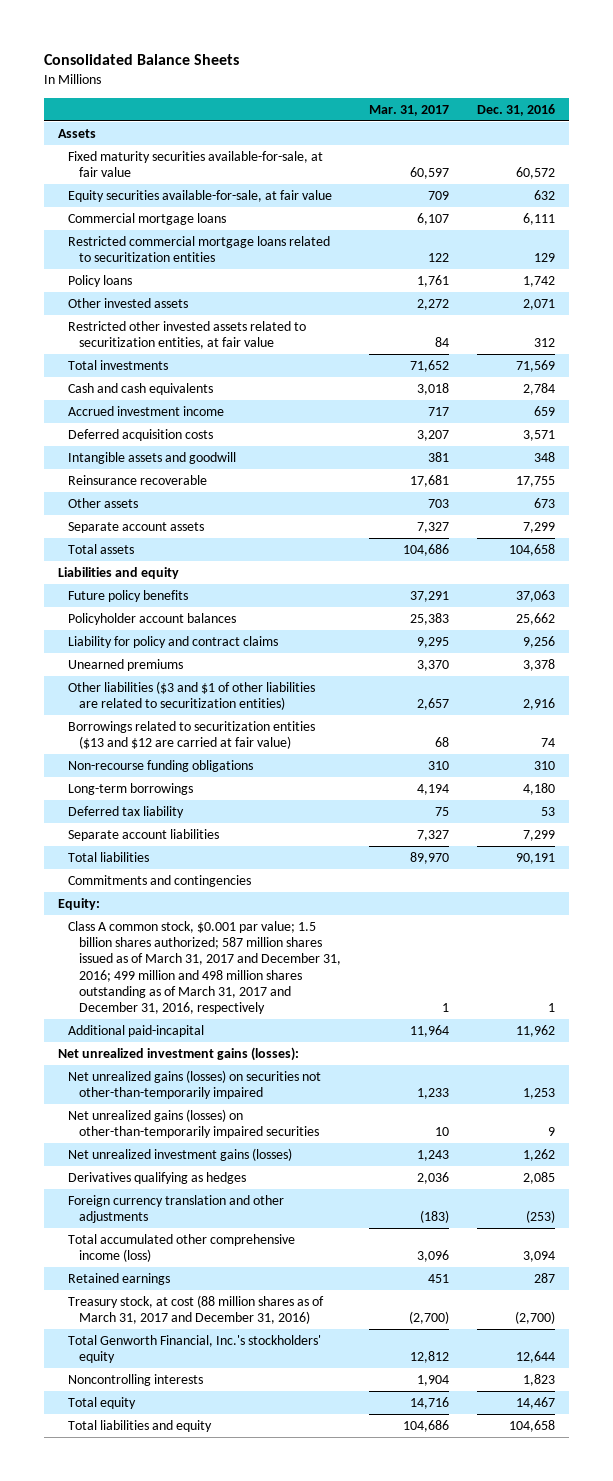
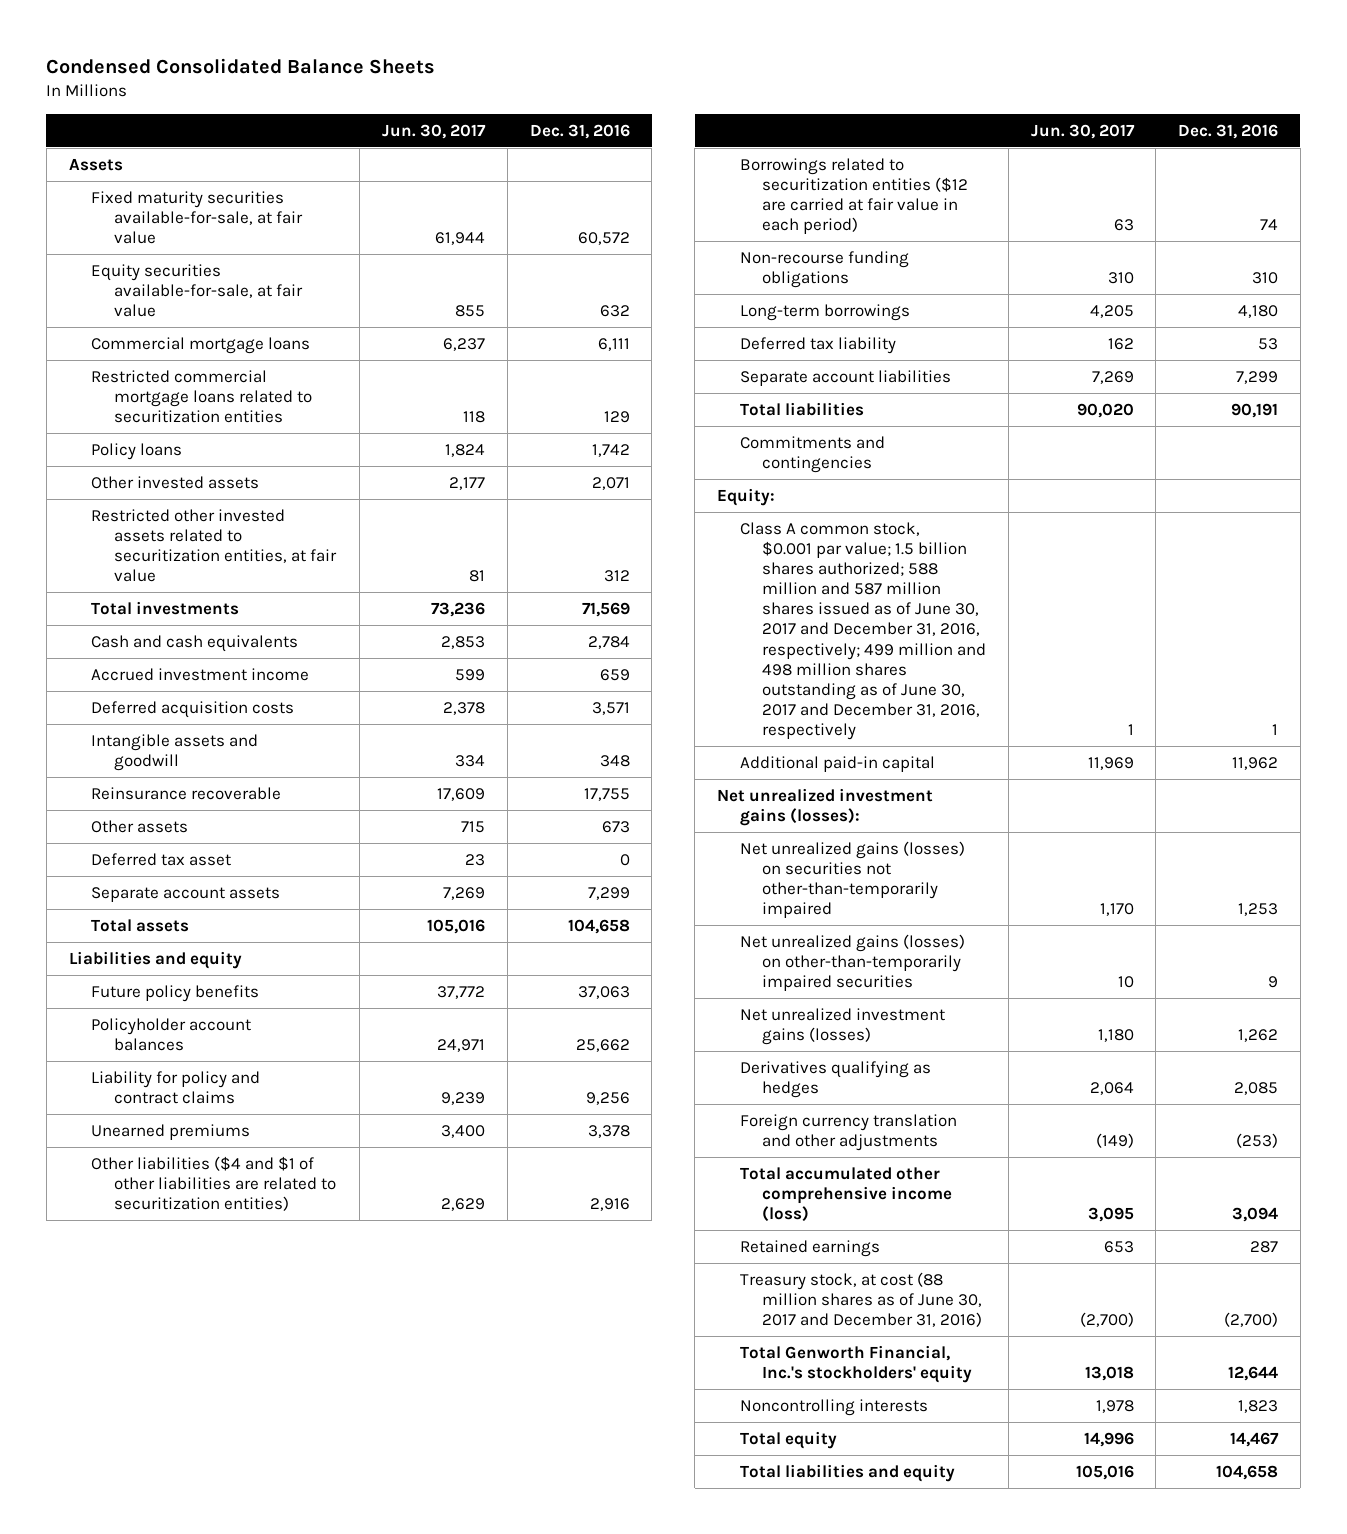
[43,54,239,66] Consolidated Balance Sheets -> [46,58,436,75] Condensed Consolidated Balance Sheets
[368,104,449,116] Mar. 31, 2017 -> none
none -> [382,123,487,139] Jun. 30, 2017
none -> [91,852,232,866] Deferred tax asset
[68,680,316,711] Other liabilities ($3 and $1 of other liabilities are related to securitization entities) -> [91,1155,336,1212] Other liabilities ($4 and $1 of other liabilities are related to securitization entities)
[68,720,316,750] Borrowings related to securitization entities ($13 and $12 are carried at fair value) -> [739,157,969,235] Borrowings related to securitization entities ($12 are carried at fair value in each period)
[68,920,341,1014] Class A common stock, $0.001 par value; 1.5 billion shares authorized; 587 million shares issued as of March 31, 2017 and December 31, 2016; 499 million and 498 million shares outstanding as of March 31, 2017 and December 31, 2016, respectively -> [739,521,987,740] Class A common stock, $0.001 par value; 1.5 billion shares authorized; 588 million and 587 million shares issued as of June 30, 2017 and December 31, 2016, respectively; 499 million and 498 million shares outstanding as of June 30, 2017 and December 31, 2016, respectively
[68,1024,205,1037] Additional paid-incapital -> [739,755,935,772] Additional paid-in capital
[68,1294,325,1325] Treasury stock, at cost (88 million shares as of March 31, 2017 and December 31, 2016) -> [739,1271,983,1328] Treasury stock, at cost (88 million shares as of June 30, 2017 and December 31, 2016)

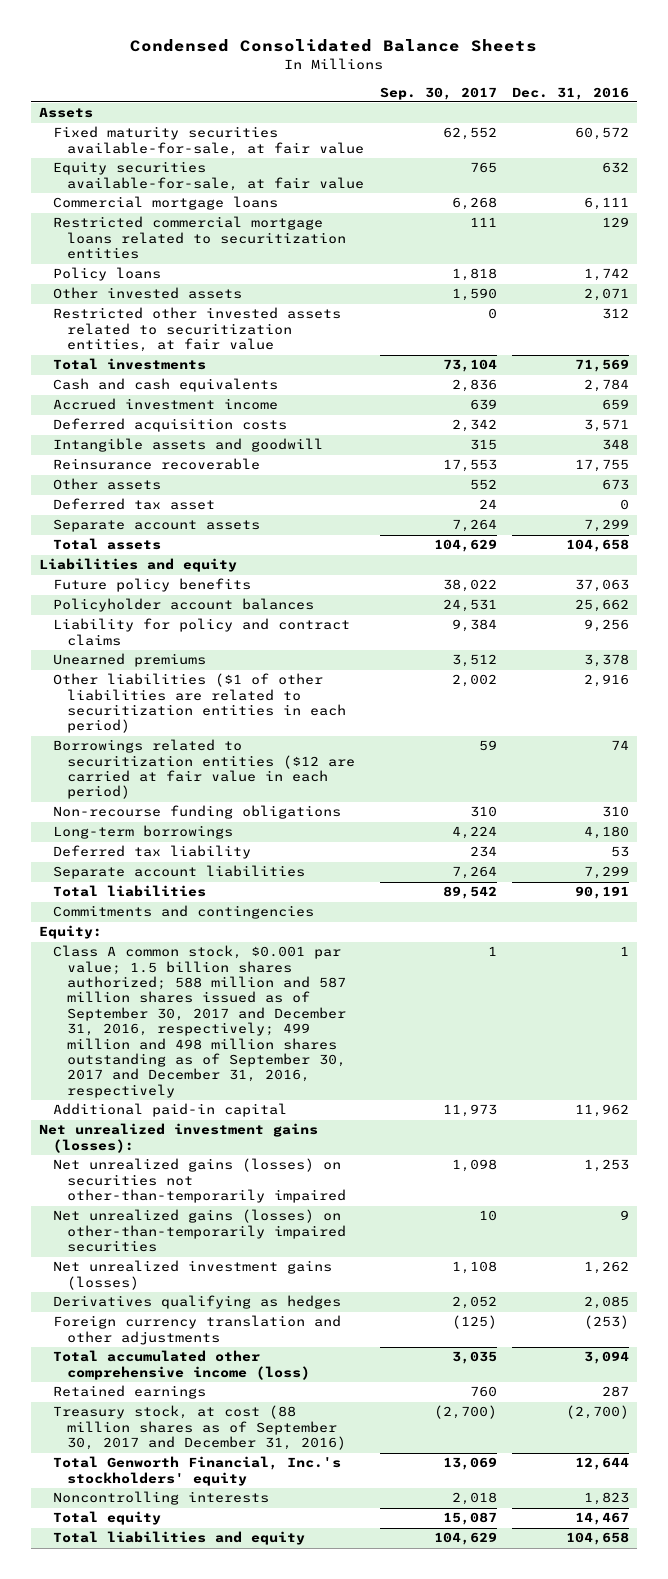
[382,123,487,139] Jun. 30, 2017 -> none
none -> [379,86,497,100] Sep. 30, 2017
[91,1155,336,1212] Other liabilities ($4 and $1 of other liabilities are related to securitization entities) -> [53,673,347,734] Other liabilities ($1 of other liabilities are related to securitization entities in each period)
[739,521,987,740] Class A common stock, $0.001 par value; 1.5 billion shares authorized; 588 million and 587 million shares issued as of June 30, 2017 and December 31, 2016, respectively; 499 million and 498 million shares outstanding as of June 30, 2017 and December 31, 2016, respectively -> [53,945,347,1098] Class A common stock, $0.001 par value; 1.5 billion shares authorized; 588 million and 587 million shares issued as of September 30, 2017 and December 31, 2016, respectively; 499 million and 498 million shares outstanding as of September 30, 2017 and December 31, 2016, respectively
[739,1271,983,1328] Treasury stock, at cost (88 million shares as of June 30, 2017 and December 31, 2016) -> [53,1405,347,1451] Treasury stock, at cost (88 million shares as of September 30, 2017 and December 31, 2016)

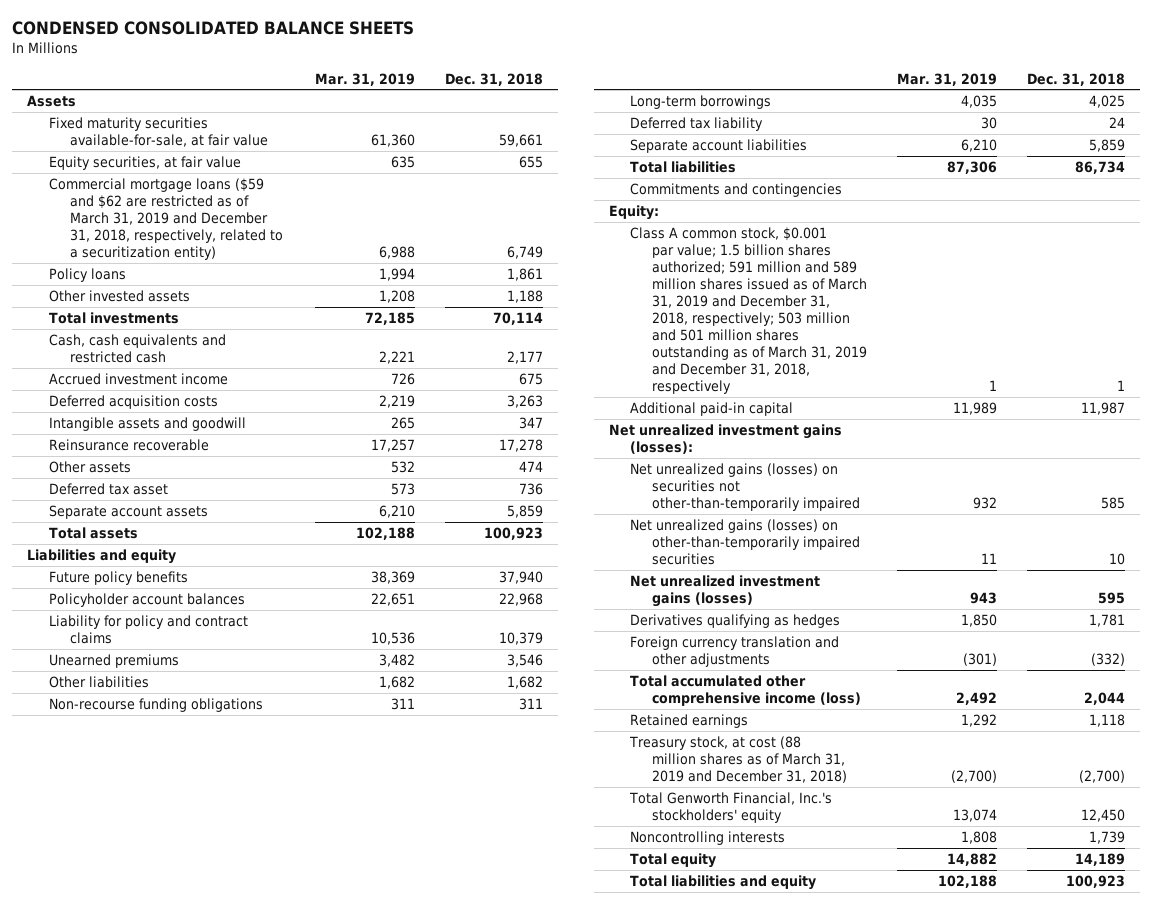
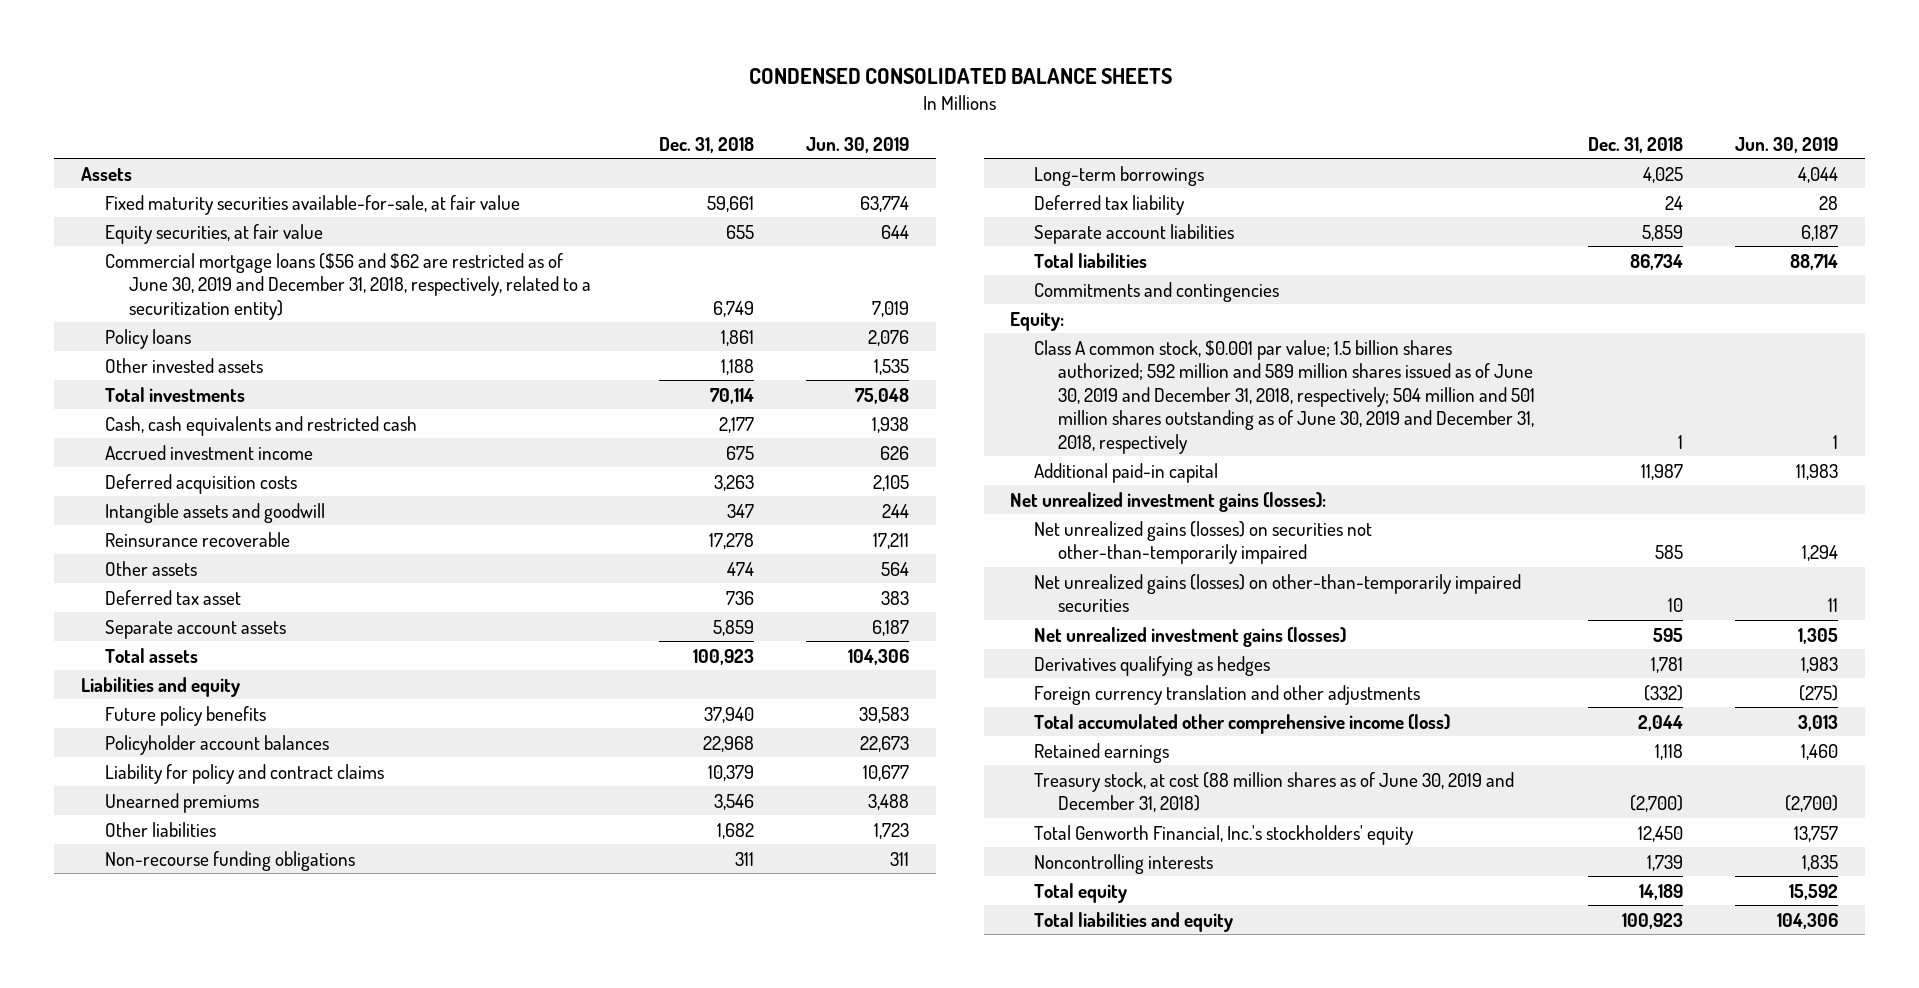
[315,72,416,86] Mar. 31, 2019 -> none
none -> [806,136,910,153] Jun. 30, 2019
[48,178,283,261] Commercial mortgage loans ($59 and $62 are restricted as of March 31, 2019 and December 31, 2018, respectively, related to a securitization entity) -> [104,252,591,320] Commercial mortgage loans ($56 and $62 are restricted as of June 30, 2019 and December 31, 2018, respectively, related to a securitization entity)
[630,227,867,395] Class A common stock, $0.001 par value; 1.5 billion shares authorized; 591 million and 589 million shares issued as of March 31, 2019 and December 31, 2018, respectively; 503 million and 501 million shares outstanding as of March 31, 2019 and December 31, 2018, respectively -> [1033,339,1536,454] Class A common stock, $0.001 par value; 1.5 billion shares authorized; 592 million and 589 million shares issued as of June 30, 2019 and December 31, 2018, respectively; 504 million and 501 million shares outstanding as of June 30, 2019 and December 31, 2018, respectively
[629,736,847,784] Treasury stock, at cost (88 million shares as of March 31, 2019 and December 31, 2018) -> [1033,771,1514,813] Treasury stock, at cost (88 million shares as of June 30, 2019 and December 31, 2018)

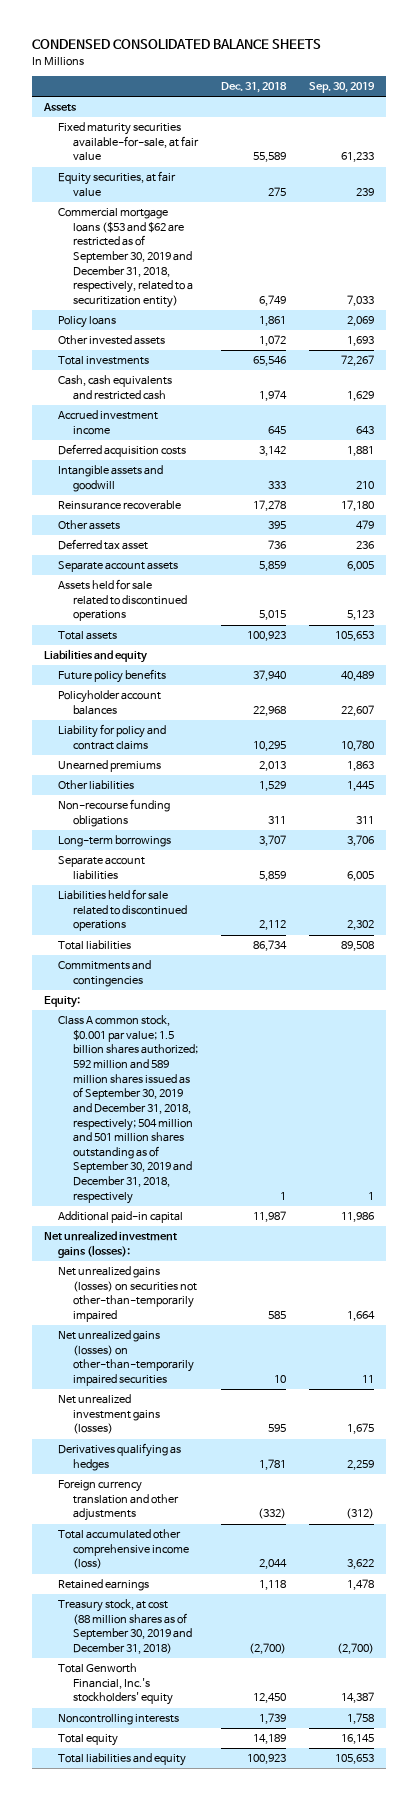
[806,136,910,153] Jun. 30, 2019 -> none
none -> [308,82,375,94] Sep. 30, 2019
[706,195,754,212] 59,661 -> [252,152,286,163] 55,589
[725,224,754,239] 655 -> [267,186,286,196] 275
[104,252,591,320] Commercial mortgage loans ($56 and $62 are restricted as of June 30, 2019 and December 31, 2018, respectively, related to a securitization entity) -> [58,208,193,308] Commercial mortgage loans ($53 and $62 are restricted as of September 30, 2019 and December 31, 2018, respectively, related to a securitization entity)
[720,358,754,375] 1,188 -> [258,335,286,347] 1,072
[709,387,754,404] 70,114 -> [252,356,286,367] 65,546
[718,416,754,433] 2,177 -> [258,389,287,401] 1,974
[725,445,754,460] 675 -> [267,425,286,434] 645
[713,474,754,491] 3,263 -> [258,446,286,457] 3,142
[726,503,754,518] 347 -> [267,480,286,489] 333
[726,561,754,576] 474 -> [267,521,286,530] 395
none -> [58,579,187,622] Assets held for sale related to discontinued operations
[707,764,754,781] 10,379 -> [252,740,286,751] 10,295
[713,793,754,810] 3,546 -> [258,761,286,772] 2,013
[716,822,754,839] 1,682 -> [258,781,286,792] 1,529
[1033,194,1185,215] Deferred tax liability -> none
[1642,166,1683,183] 4,025 -> [258,835,286,847] 3,707
none -> [58,889,187,932] Liabilities held for sale related to discontinued operations
[1033,339,1536,454] Class A common stock, $0.001 par value; 1.5 billion shares authorized; 592 million and 589 million shares issued as of June 30, 2019 and December 31, 2018, respectively; 504 million and 501 million shares outstanding as of June 30, 2019 and December 31, 2018, respectively -> [58,1015,198,1204] Class A common stock, $0.001 par value; 1.5 billion shares authorized; 592 million and 589 million shares issued as of September 30, 2019 and December 31, 2018, respectively; 504 million and 501 million shares outstanding as of September 30, 2019 and December 31, 2018, respectively
[1033,771,1514,813] Treasury stock, at cost (88 million shares as of June 30, 2019 and December 31, 2018) -> [58,1599,192,1655] Treasury stock, at cost (88 million shares as of September 30, 2019 and December 31, 2018)

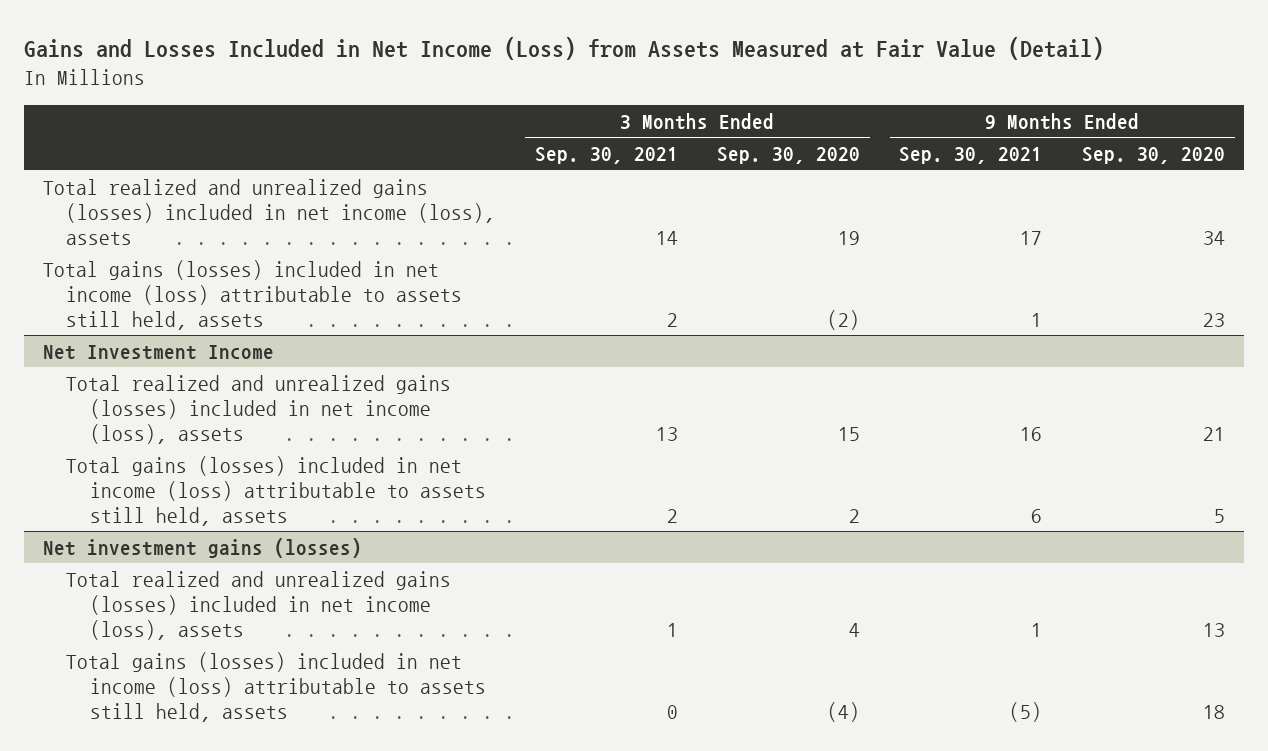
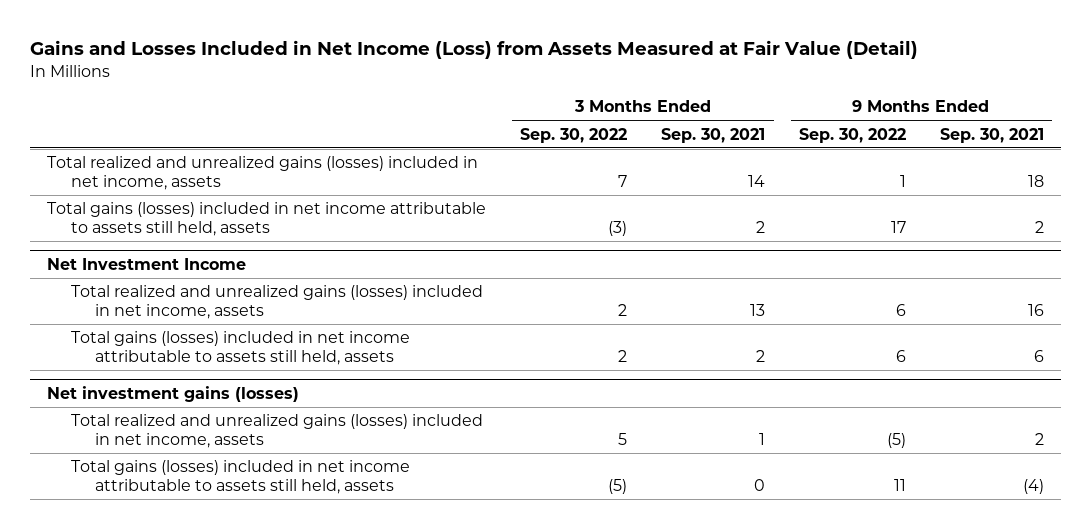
[717,147,861,165] Sep. 30, 2020 -> none
[1081,147,1225,165] Sep. 30, 2020 -> none
none -> [520,127,628,143] Sep. 30, 2022
none -> [798,127,906,143] Sep. 30, 2022
[43,178,496,246] Total realized and unrealized gains (losses) included in net income (loss), assets -> [47,156,479,191] Total realized and unrealized gains (losses) included in net income, assets
[1020,231,1043,246] 17 -> [1027,175,1044,188] 18
[43,259,463,331] Total gains (losses) included in net income (loss) attributable to assets still held, assets -> [47,202,487,237] Total gains (losses) included in net income attributable to assets still held, assets
[1031,313,1043,328] 1 -> [1034,221,1044,234] 2
[66,374,452,445] Total realized and unrealized gains (losses) included in net income (loss), assets -> [71,285,484,320] Total realized and unrealized gains (losses) included in net income, assets
[66,455,486,527] Total gains (losses) included in net income (loss) attributable to assets still held, assets -> [71,331,411,366] Total gains (losses) included in net income attributable to assets still held, assets
[66,570,452,641] Total realized and unrealized gains (losses) included in net income (loss), assets -> [71,414,484,449] Total realized and unrealized gains (losses) included in net income, assets
[1031,623,1043,638] 1 -> [1034,433,1044,446] 2
[66,651,486,723] Total gains (losses) included in net income (loss) attributable to assets still held, assets -> [71,460,411,495] Total gains (losses) included in net income attributable to assets still held, assets
[1009,702,1043,723] (5) -> [1022,479,1044,495] (4)

